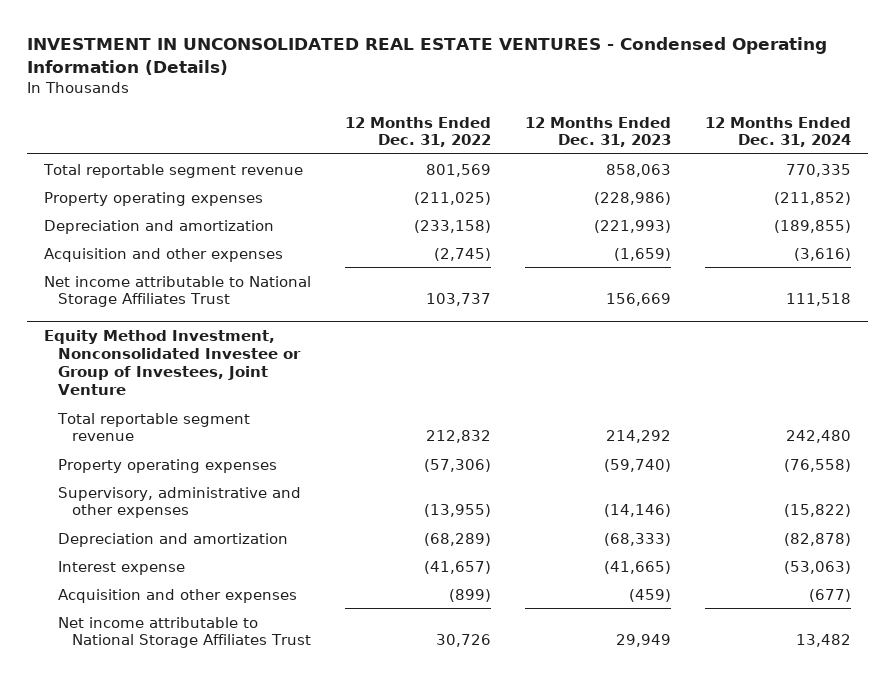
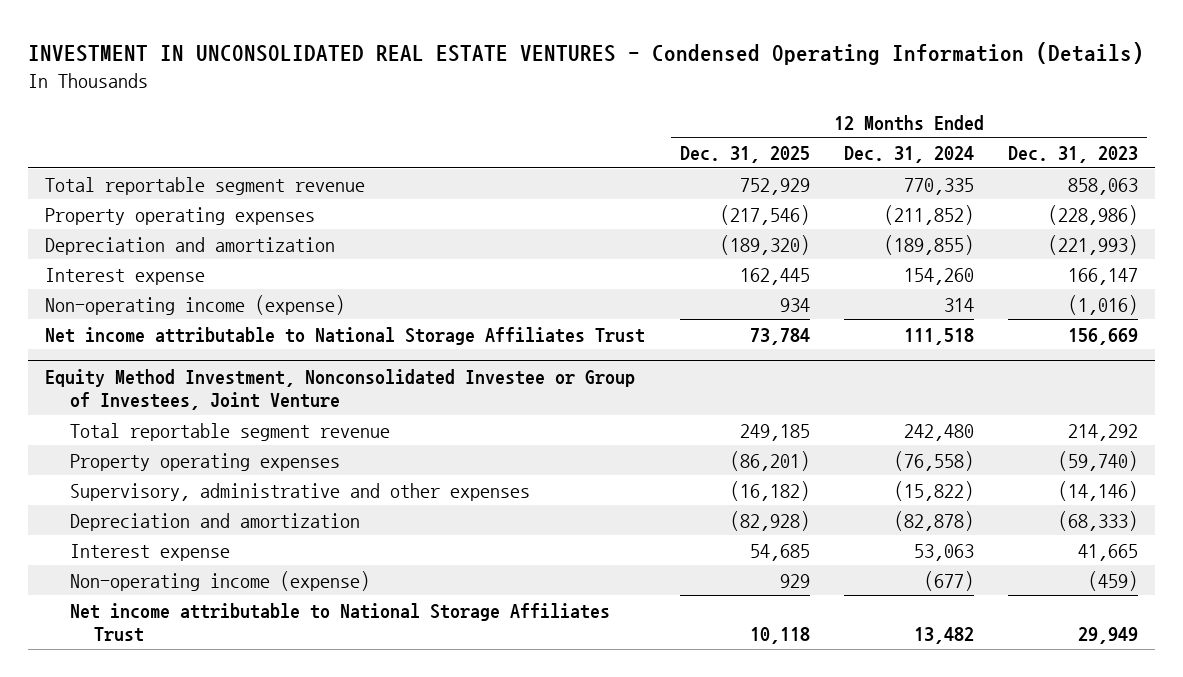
[344,116,491,148] 12 Months Ended Dec. 31, 2022 -> none
none -> [679,145,810,163] Dec. 31, 2025
[43,247,283,262] Acquisition and other expenses -> none
none -> [45,267,206,285] Interest expense
none -> [45,294,346,315] Non-operating income (expense)
[603,560,671,574] (41,665) -> [1078,543,1139,561] 41,665
[783,560,851,574] (53,063) -> [913,543,974,561] 53,063
[57,588,297,603] Acquisition and other expenses -> [69,570,370,591] Non-operating income (expense)

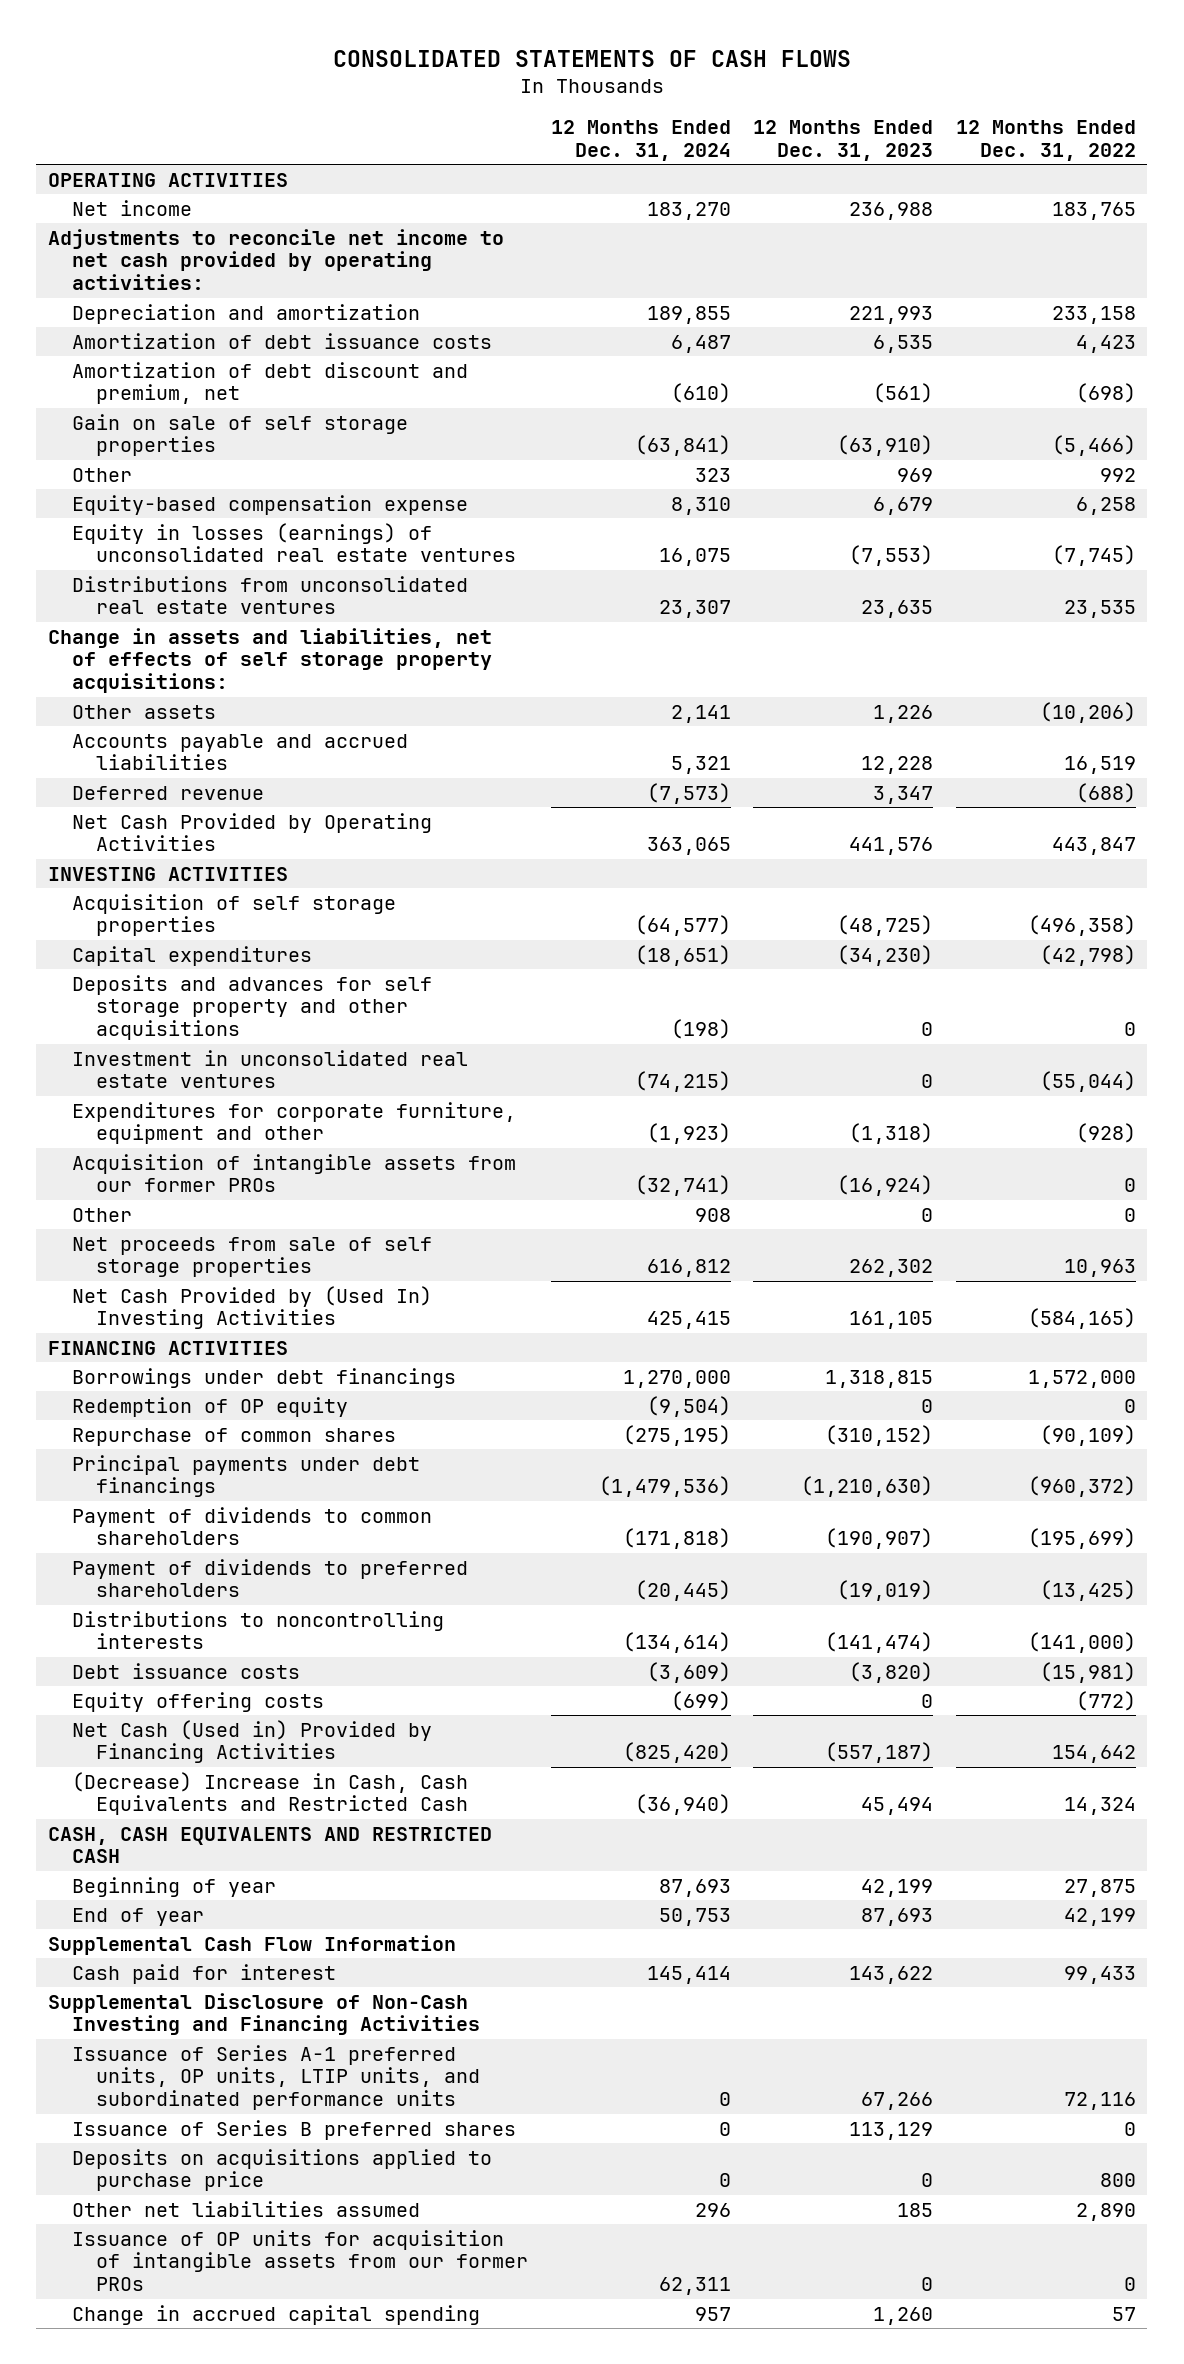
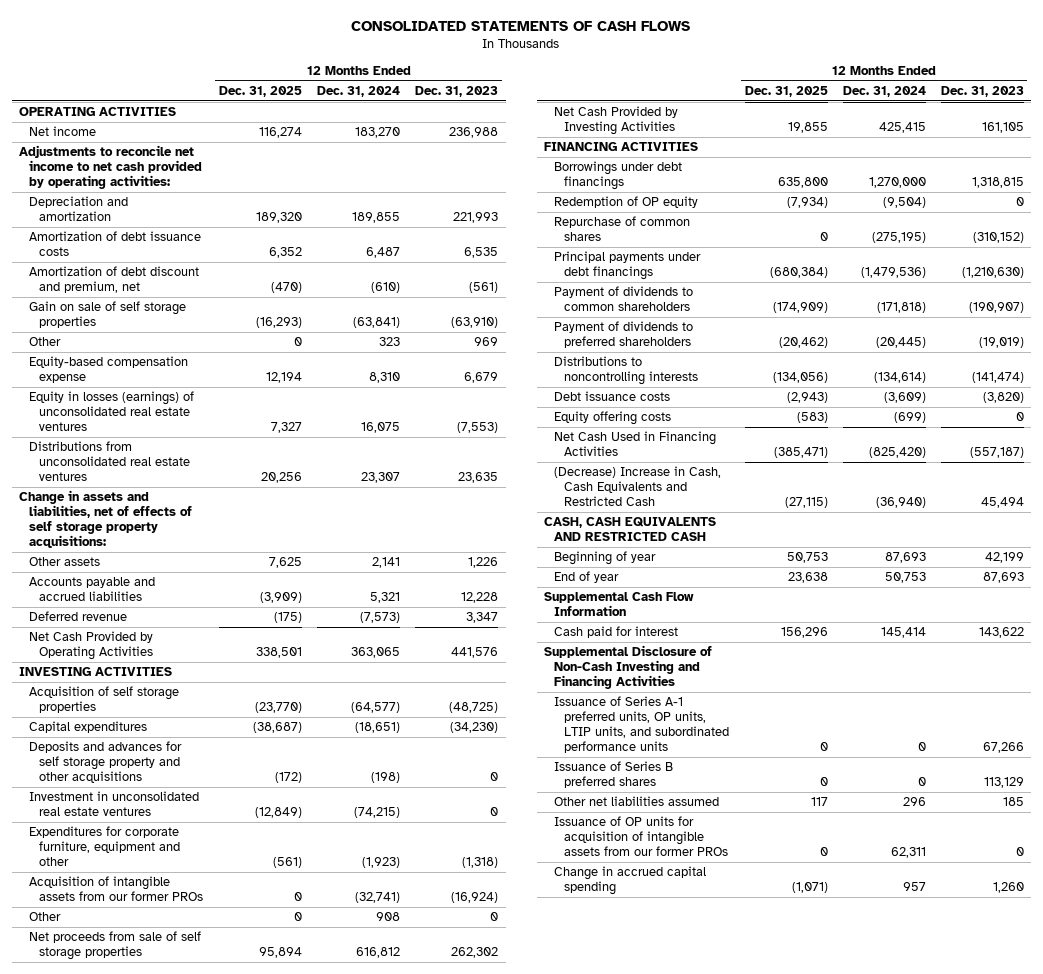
[956,119,1137,161] 12 Months Ended Dec. 31, 2022 -> none
none -> [219,85,303,97] Dec. 31, 2025
[71,1285,432,1330] Net Cash Provided by (Used In) Investing Activities -> [554,106,679,136] Net Cash Provided by Investing Activities
[71,1719,432,1764] Net Cash (Used in) Provided by Financing Activities -> [554,431,717,457] Net Cash Used in Financing Activities
[71,2148,492,2192] Deposits on acquisitions applied to purchase price -> none

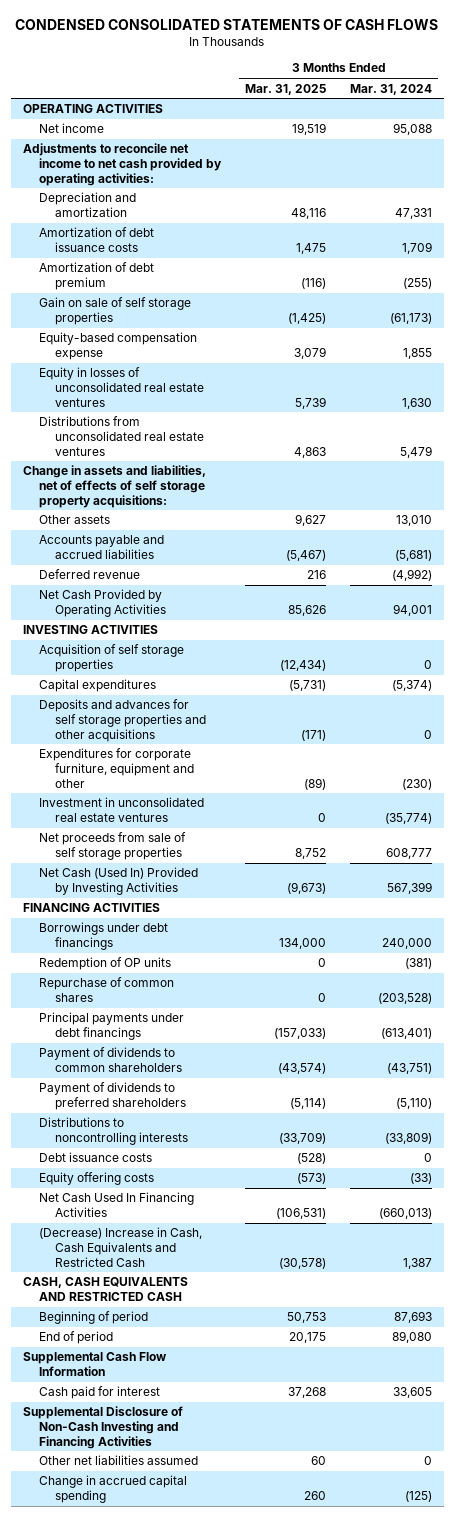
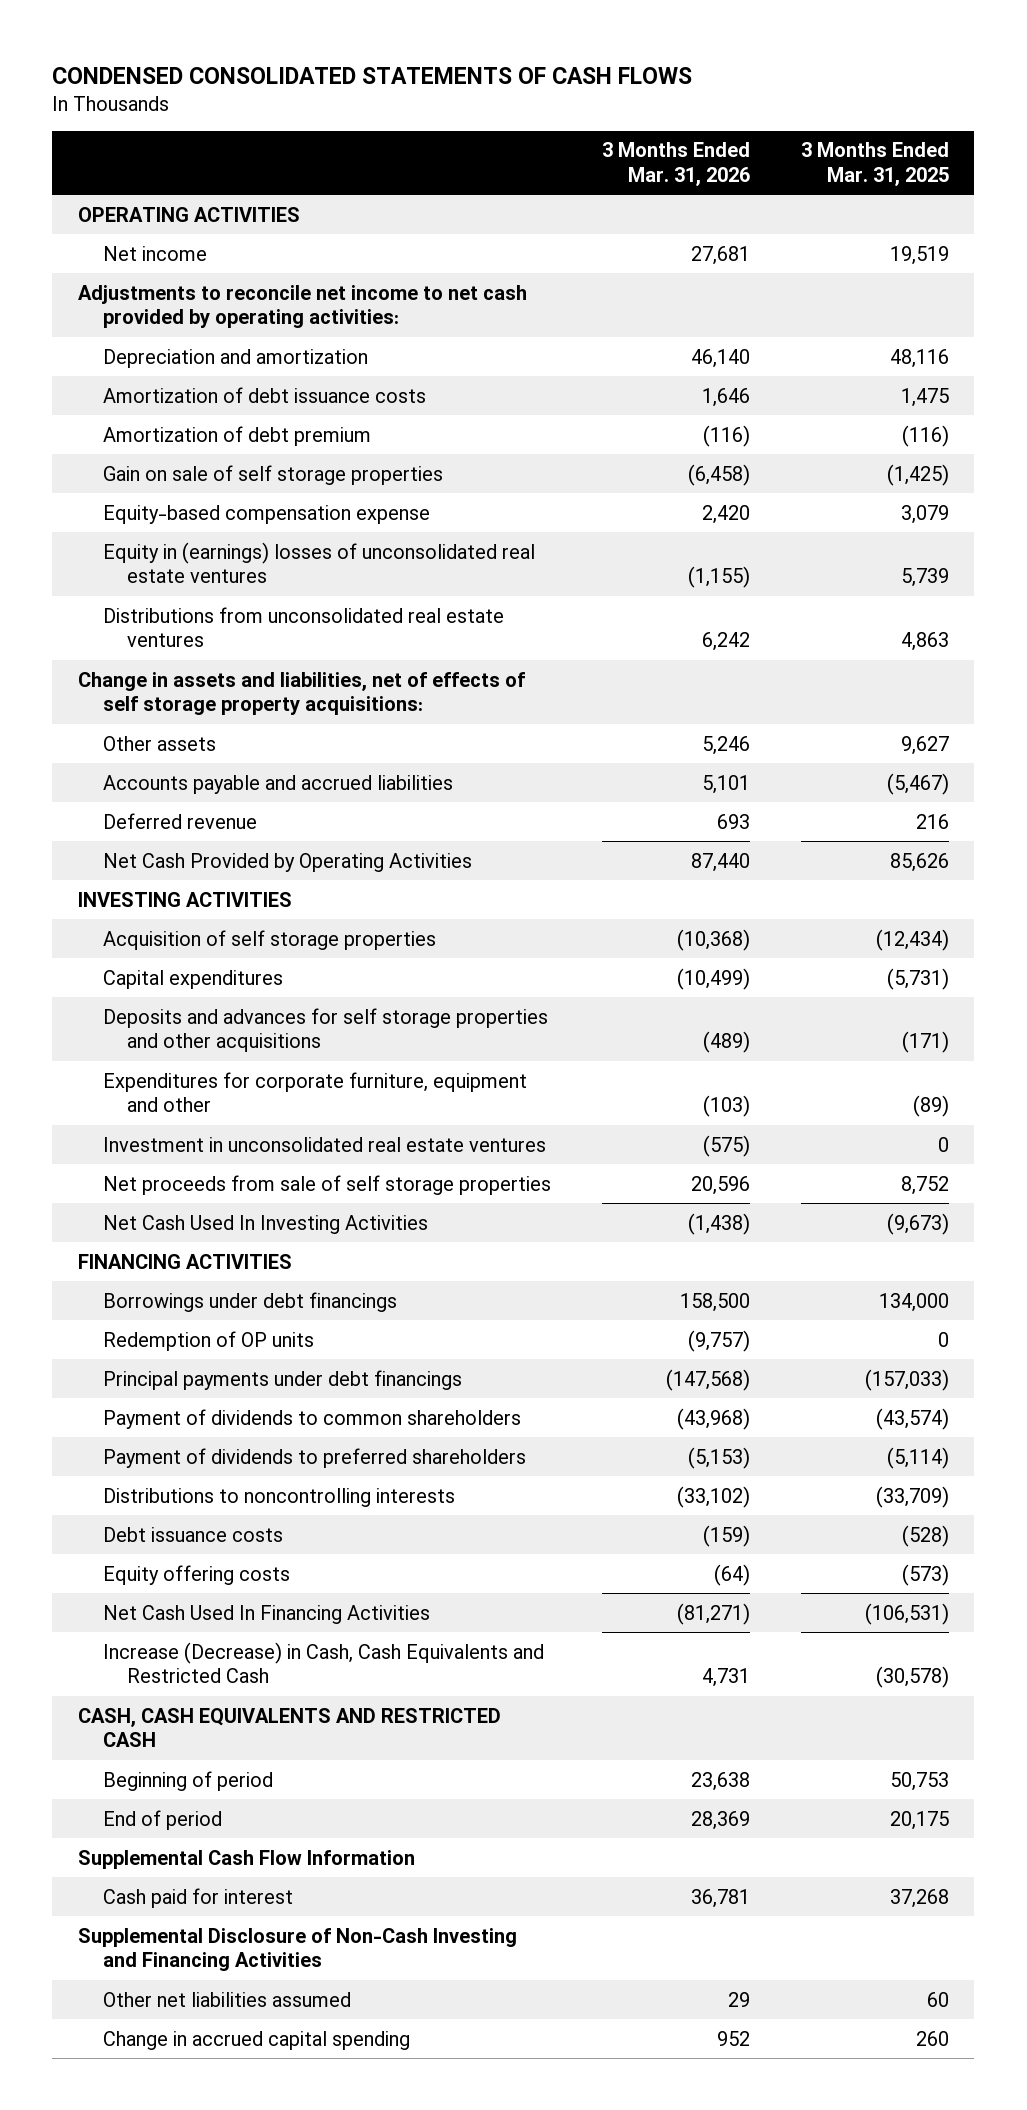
[350,83,433,95] Mar. 31, 2024 -> none
none -> [601,142,750,187] 3 Months Ended Mar. 31, 2026
[38,367,205,407] Equity in losses of unconsolidated real estate ventures -> [102,541,535,584] Equity in (earnings) losses of unconsolidated real estate ventures
[38,867,198,896] Net Cash (Used In) Provided by Investing Activities -> [102,1214,428,1234] Net Cash Used In Investing Activities
[38,977,174,1003] Repurchase of common shares -> none
[38,1227,202,1267] (Decrease) Increase in Cash, Cash Equivalents and Restricted Cash -> [102,1641,544,1684] Increase (Decrease) in Cash, Cash Equivalents and Restricted Cash

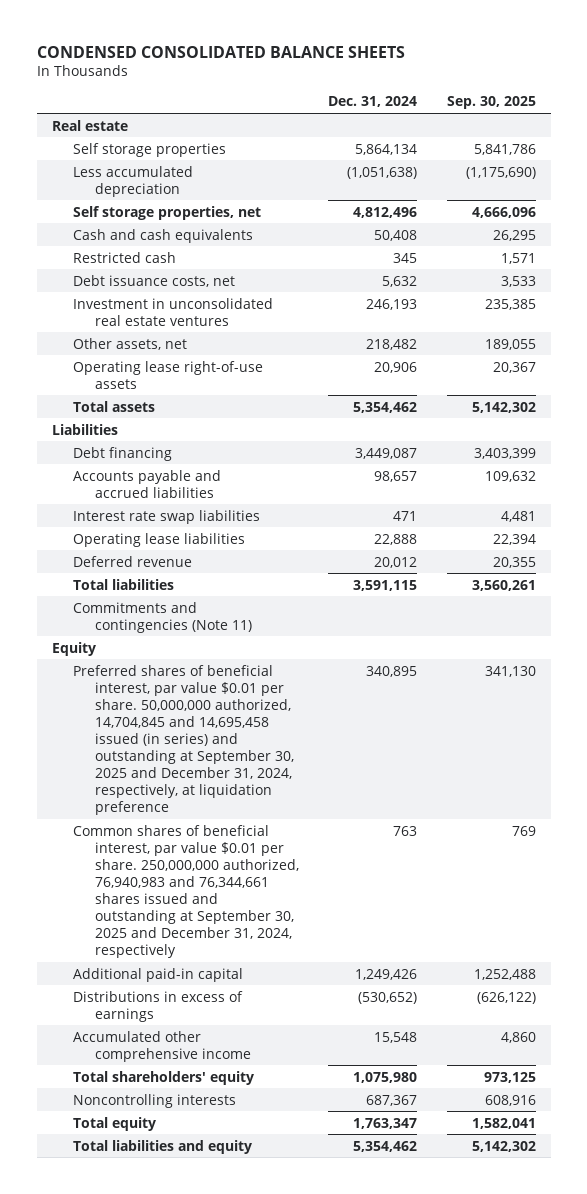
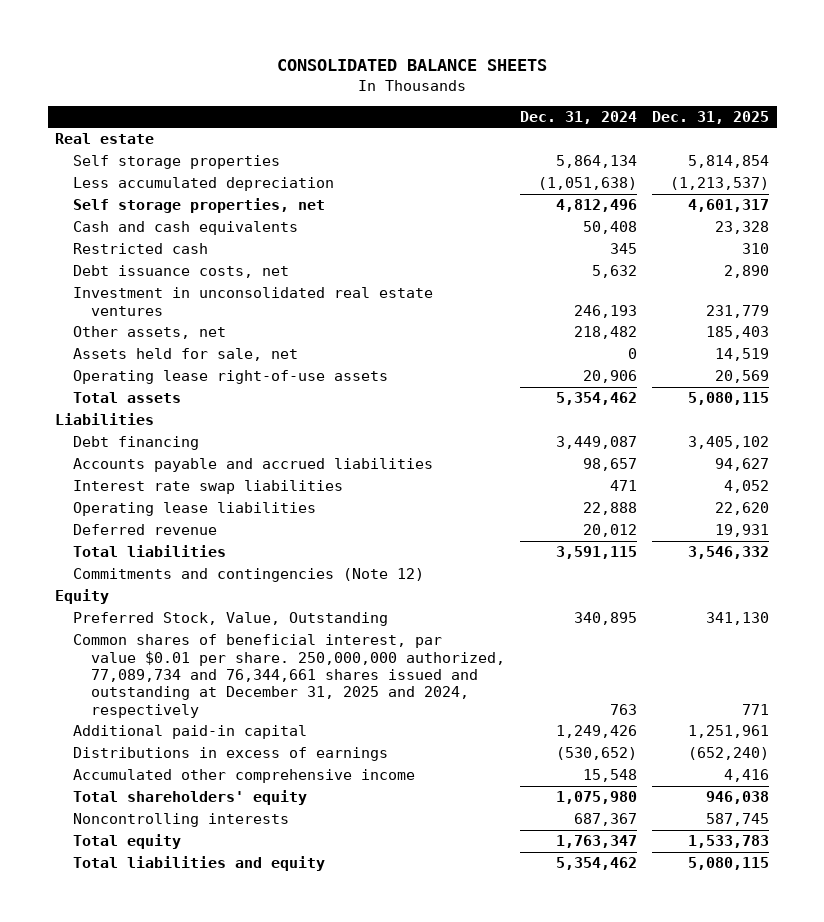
[36,45,405,58] CONDENSED CONSOLIDATED BALANCE SHEETS -> [277,58,548,71] CONSOLIDATED BALANCE SHEETS
[446,96,536,110] Sep. 30, 2025 -> none
none -> [652,110,770,124] Dec. 31, 2025
none -> [73,348,299,362] Assets held for sale, net
[73,601,252,633] Commitments and contingencies (Note 11) -> [73,568,425,583] Commitments and contingencies (Note 12)
[73,664,294,815] Preferred shares of beneficial interest, par value $0.01 per share. 50,000,000 authorized, 14,704,845 and 14,695,458 issued (in series) and outstanding at September 30, 2025 and December 31, 2024, respectively, at liquidation preference -> [73,612,389,627] Preferred Stock, Value, Outstanding
[73,824,299,958] Common shares of beneficial interest, par value $0.01 per share. 250,000,000 authorized, 76,940,983 and 76,344,661 shares issued and outstanding at September 30, 2025 and December 31, 2024, respectively -> [73,634,505,718] Common shares of beneficial interest, par value $0.01 per share. 250,000,000 authorized, 77,089,734 and 76,344,661 shares issued and outstanding at December 31, 2025 and 2024, respectively

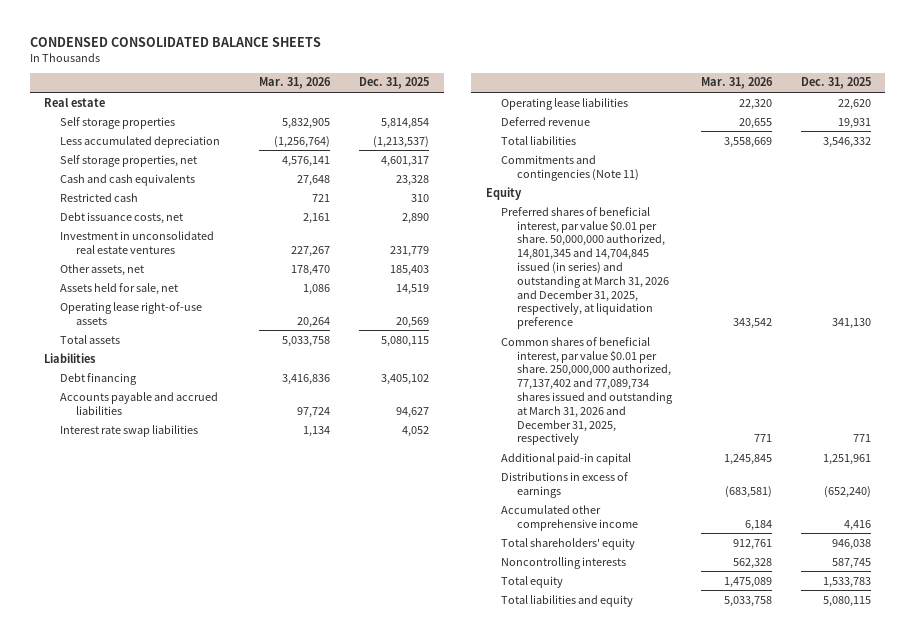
[277,58,548,71] CONSOLIDATED BALANCE SHEETS -> [29,36,321,47] CONDENSED CONSOLIDATED BALANCE SHEETS
[520,110,638,124] Dec. 31, 2024 -> none
none -> [259,77,332,90] Mar. 31, 2026
[73,568,425,583] Commitments and contingencies (Note 12) -> [501,154,640,181] Commitments and contingencies (Note 11)
[73,612,389,627] Preferred Stock, Value, Outstanding -> [501,206,670,330] Preferred shares of beneficial interest, par value $0.01 per share. 50,000,000 authorized, 14,801,345 and 14,704,845 issued (in series) and outstanding at March 31, 2026 and December 31, 2025, respectively, at liquidation preference
[73,634,505,718] Common shares of beneficial interest, par value $0.01 per share. 250,000,000 authorized, 77,089,734 and 76,344,661 shares issued and outstanding at December 31, 2025 and 2024, respectively -> [501,336,674,446] Common shares of beneficial interest, par value $0.01 per share. 250,000,000 authorized, 77,137,402 and 77,089,734 shares issued and outstanding at March 31, 2026 and December 31, 2025, respectively

